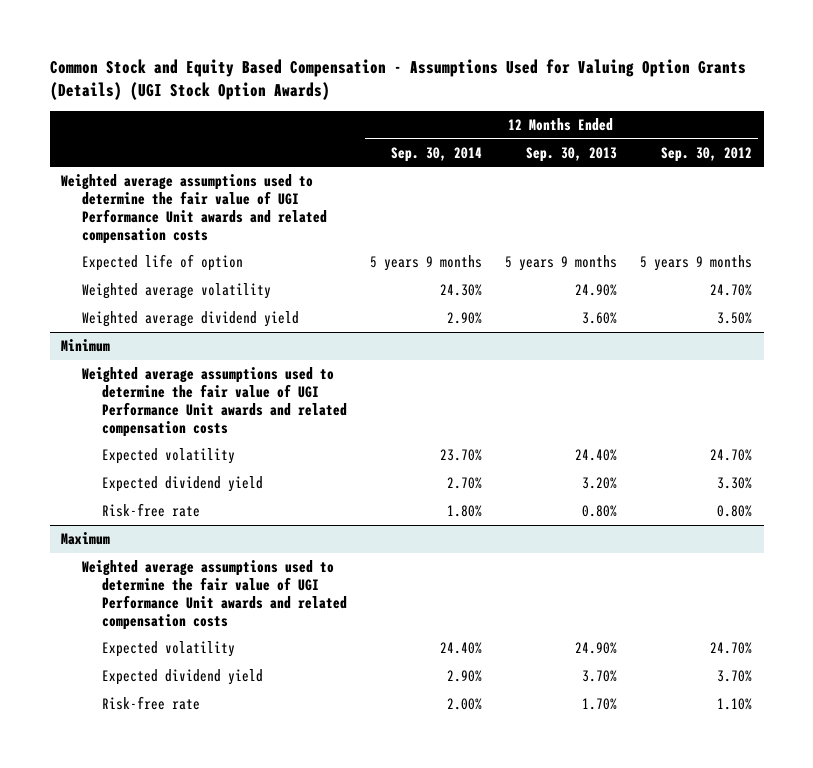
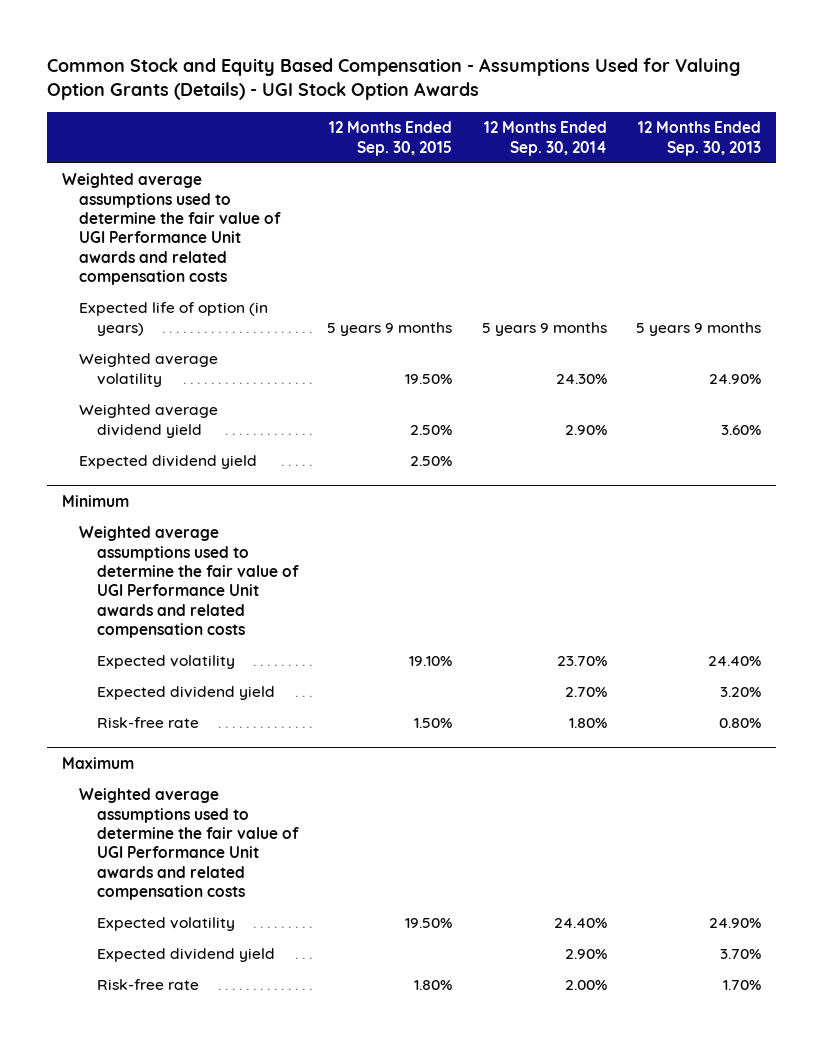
[49,58,746,100] Common Stock and Equity Based Compensation - Assumptions Used for Valuing Option Grants (Details) (UGI Stock Option Awards) -> [47,57,741,101] Common Stock and Equity Based Compensation - Assumptions Used for Valuing Option Grants (Details) - UGI Stock Option Awards
[661,146,753,162] Sep. 30, 2012 -> none
none -> [329,121,453,156] 12 Months Ended Sep. 30, 2015
[81,254,243,272] Expected life of option -> [79,302,269,336] Expected life of option (in years)
none -> [79,455,258,470] Expected dividend yield

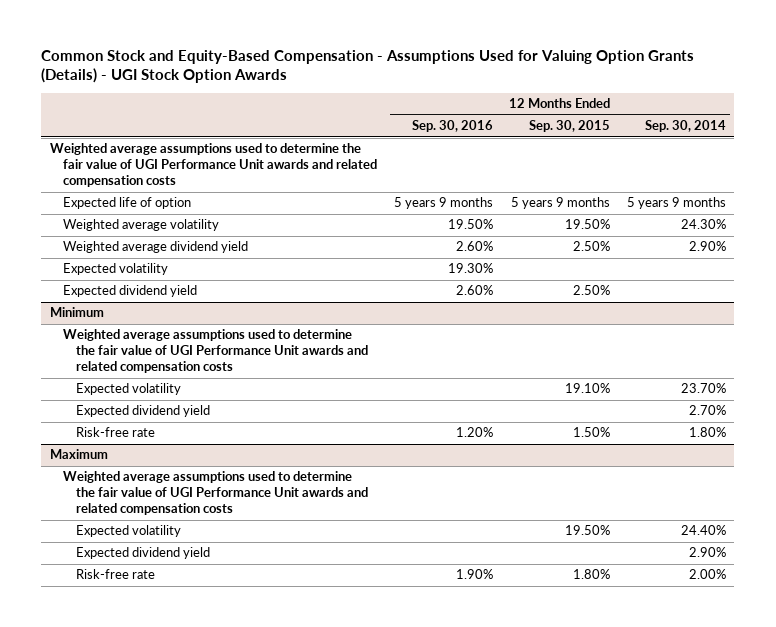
[47,57,741,101] Common Stock and Equity Based Compensation - Assumptions Used for Valuing Option Grants (Details) - UGI Stock Option Awards -> [41,49,695,84] Common Stock and Equity-Based Compensation - Assumptions Used for Valuing Option Grants (Details) - UGI Stock Option Awards
[638,121,762,156] 12 Months Ended Sep. 30, 2013 -> none
none -> [412,120,494,133] Sep. 30, 2016
[79,302,269,336] Expected life of option (in years) -> [63,197,192,210] Expected life of option
none -> [63,263,169,276] Expected volatility

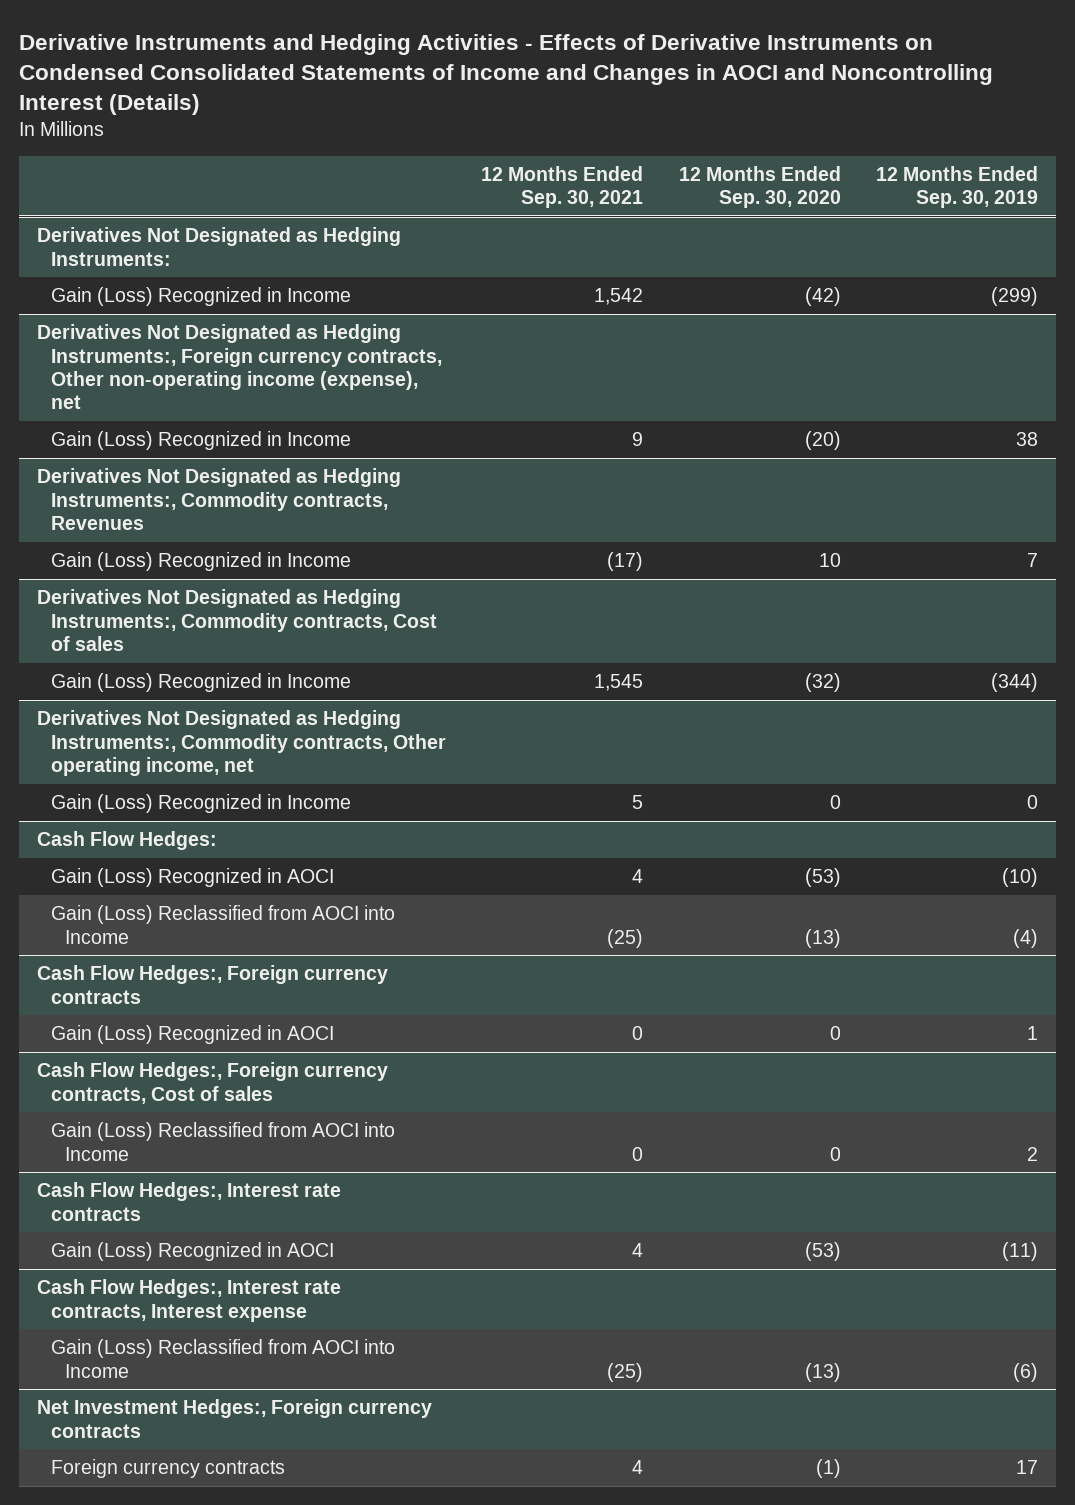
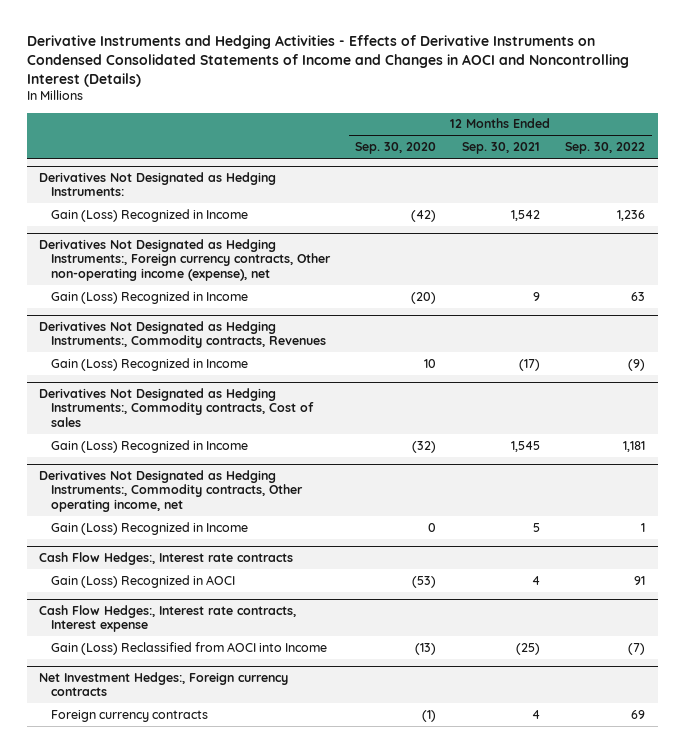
[876,165,1039,209] 12 Months Ended Sep. 30, 2019 -> none
none -> [565,142,646,155] Sep. 30, 2022
[37,831,218,851] Cash Flow Hedges: -> none
[51,868,335,888] Gain (Loss) Recognized in AOCI -> none
[51,905,396,944] Gain (Loss) Reclassified from AOCI into Income -> none
[37,965,389,1004] Cash Flow Hedges:, Foreign currency contracts -> none
[51,1025,335,1045] Gain (Loss) Recognized in AOCI -> none
[37,1062,389,1104] Cash Flow Hedges:, Foreign currency contracts, Cost of sales -> none
[51,1122,396,1161] Gain (Loss) Reclassified from AOCI into Income -> none

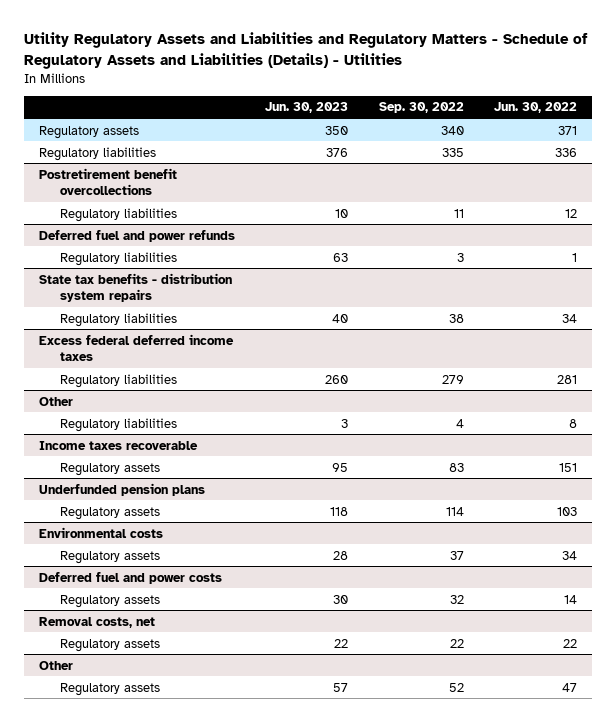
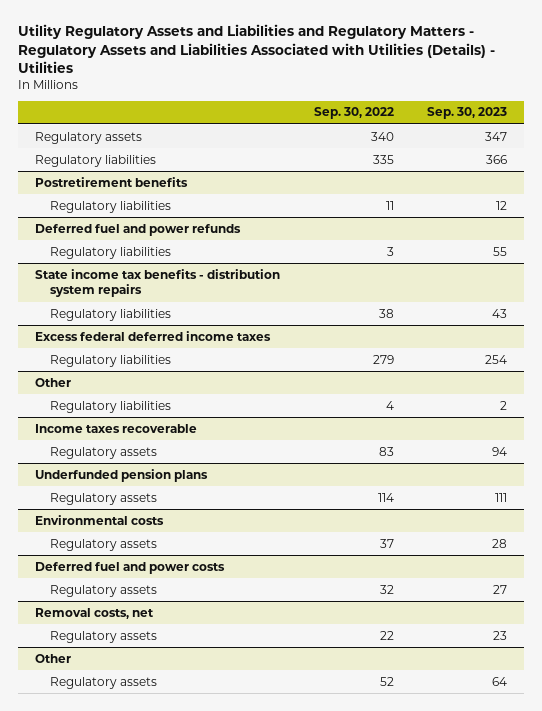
[24,32,589,69] Utility Regulatory Assets and Liabilities and Regulatory Matters - Schedule of Regulatory Assets and Liabilities (Details) - Utilities -> [18,24,496,73] Utility Regulatory Assets and Liabilities and Regulatory Matters - Regulatory Assets and Liabilities Associated with Utilities (Details) - Utilities
[265,102,349,114] Jun. 30, 2023 -> none
[493,102,577,114] Jun. 30, 2022 -> none
none -> [427,107,508,120] Sep. 30, 2023
[39,167,178,196] Postretirement benefit overcollections -> [34,176,188,187] Postretirement benefits
[39,272,233,303] State tax benefits - distribution system repairs -> [34,268,280,298] State income tax benefits - distribution system repairs

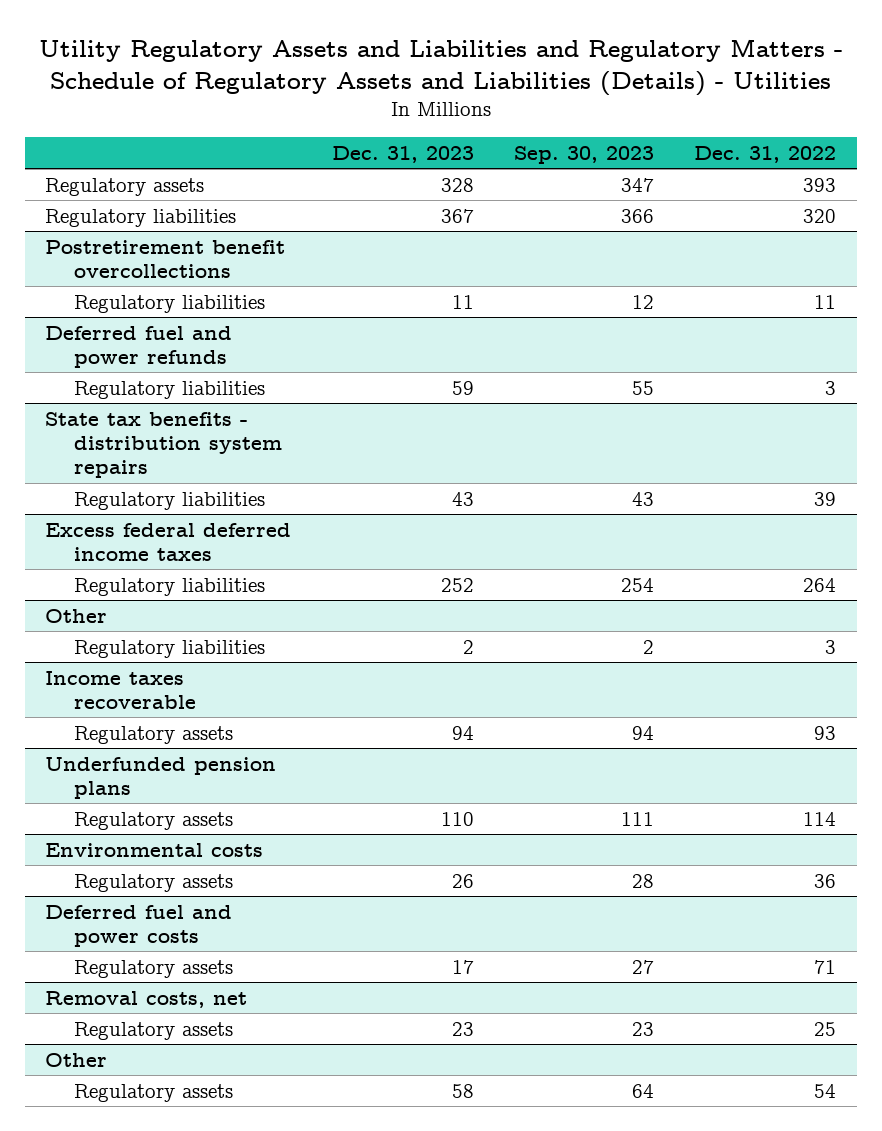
[18,24,496,73] Utility Regulatory Assets and Liabilities and Regulatory Matters - Regulatory Assets and Liabilities Associated with Utilities (Details) - Utilities -> [38,38,843,96] Utility Regulatory Assets and Liabilities and Regulatory Matters - Schedule of Regulatory Assets and Liabilities (Details) - Utilities
[313,107,394,120] Sep. 30, 2022 -> none
none -> [331,145,474,163] Dec. 31, 2023
none -> [694,145,837,163] Dec. 31, 2022
[34,176,188,187] Postretirement benefits -> [45,239,286,278] Postretirement benefit overcollections
[34,268,280,298] State income tax benefits - distribution system repairs -> [45,411,283,478] State tax benefits - distribution system repairs

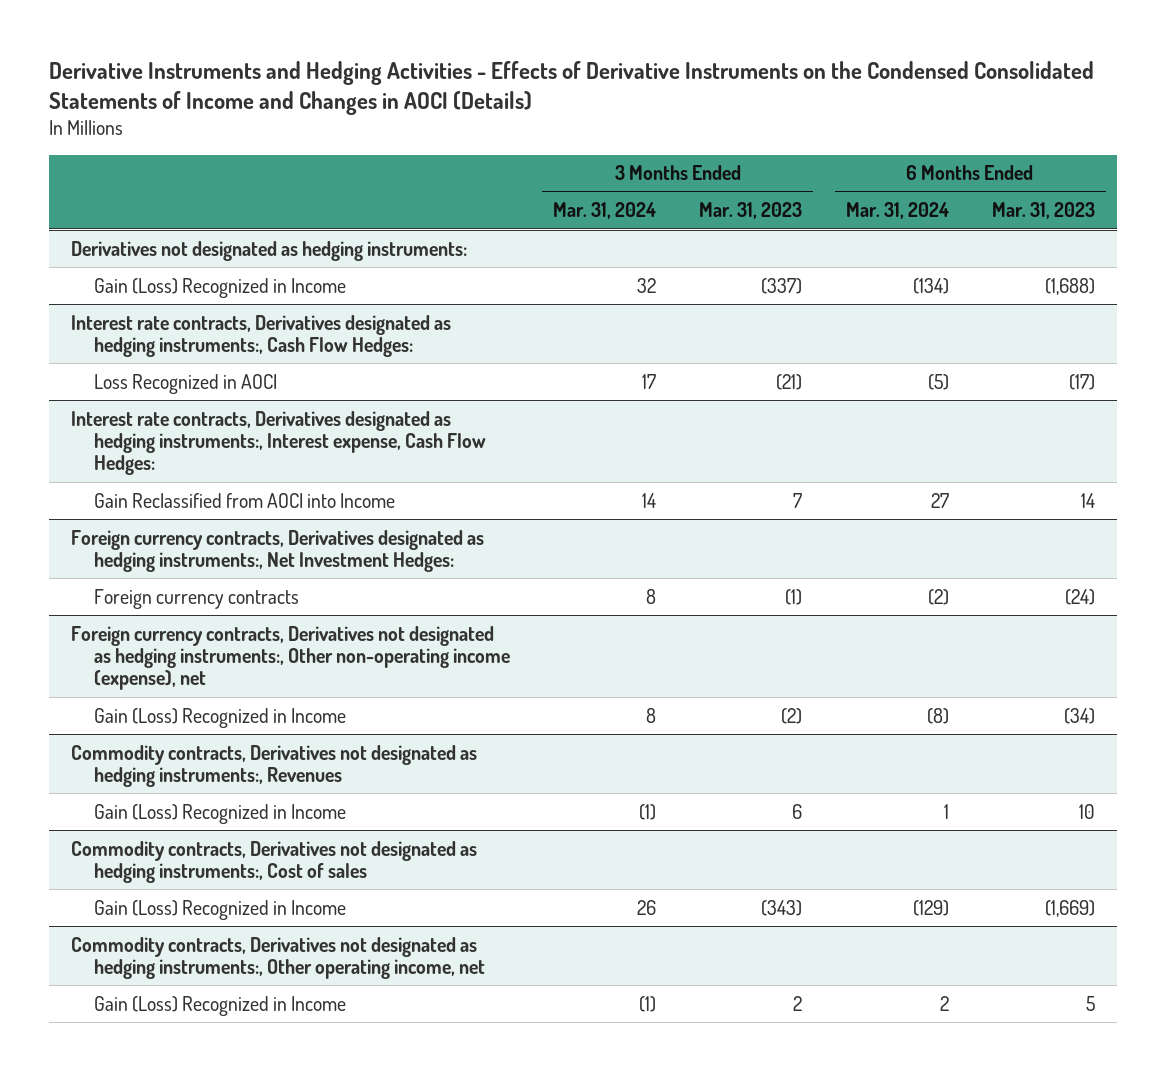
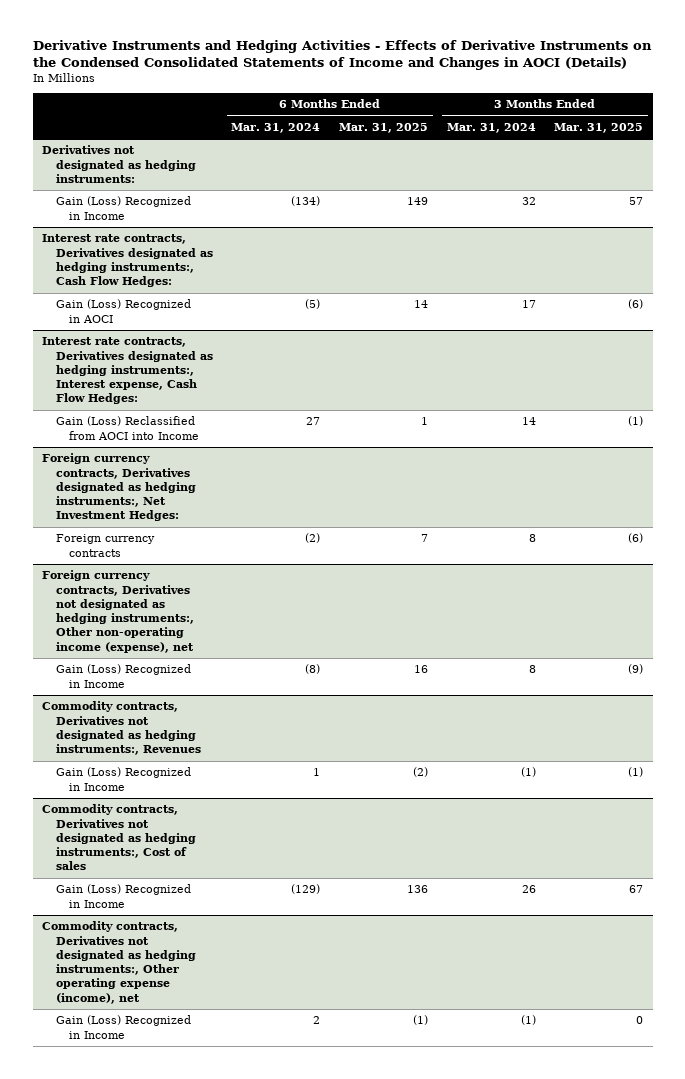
[699,202,803,220] Mar. 31, 2023 -> none
[991,202,1095,220] Mar. 31, 2023 -> none
none -> [339,123,429,134] Mar. 31, 2025
none -> [554,123,644,134] Mar. 31, 2025
[93,373,277,394] Loss Recognized in AOCI -> [55,299,191,323] Gain (Loss) Recognized in AOCI
[93,492,395,508] Gain Reclassified from AOCI into Income -> [55,416,200,440] Gain (Loss) Reclassified from AOCI into Income
[70,936,485,979] Commodity contracts, Derivatives not designated as hedging instruments:, Other operating income, net -> [42,921,196,1004] Commodity contracts, Derivatives not designated as hedging instruments:, Other operating expense (income), net

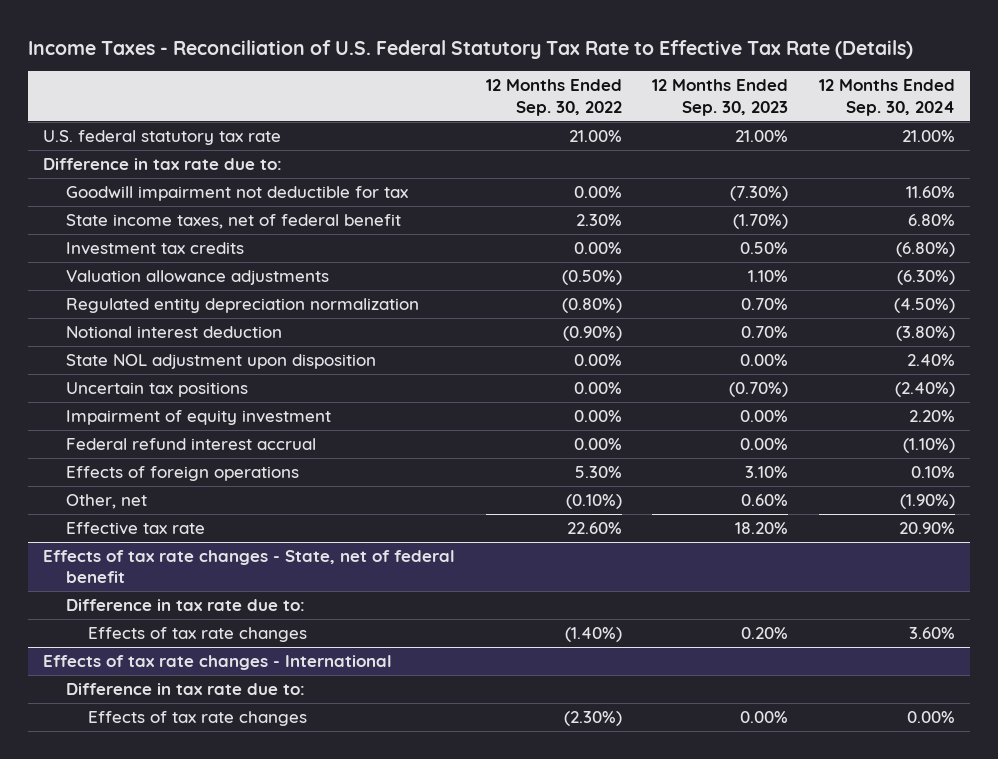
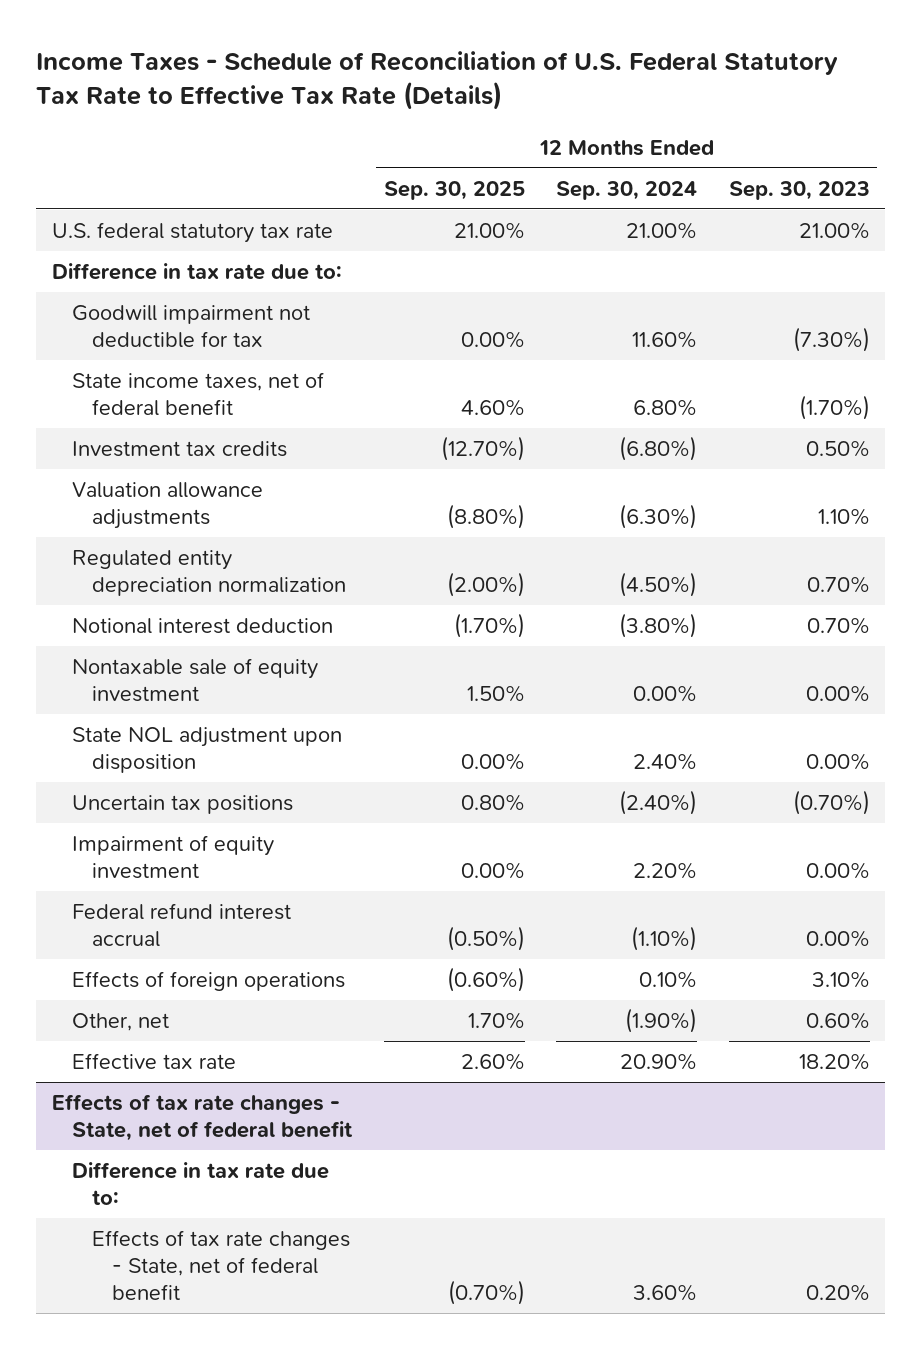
[28,39,914,59] Income Taxes - Reconciliation of U.S. Federal Statutory Tax Rate to Effective Tax Rate (Details) -> [36,51,839,111] Income Taxes - Schedule of Reconciliation of U.S. Federal Statutory Tax Rate to Effective Tax Rate (Details)
[485,79,622,116] 12 Months Ended Sep. 30, 2022 -> none
none -> [383,180,525,200] Sep. 30, 2025
none -> [71,658,318,703] Nontaxable sale of equity investment
[43,654,393,670] Effects of tax rate changes - International -> none
[65,682,305,695] Difference in tax rate due to: -> none
[88,710,308,726] Effects of tax rate changes -> none
[88,626,308,642] Effects of tax rate changes -> [92,1230,351,1301] Effects of tax rate changes - State, net of federal benefit

